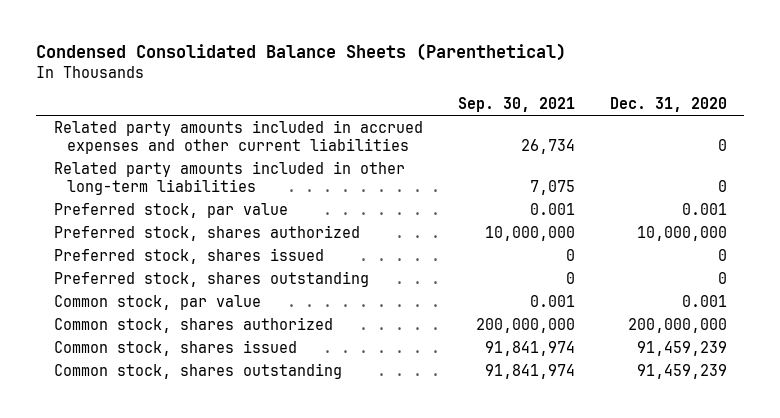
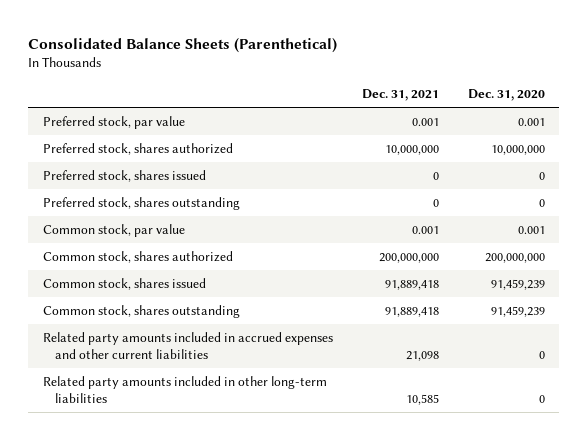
[36,43,567,62] Condensed Consolidated Balance Sheets (Parenthetical) -> [28,38,338,54] Consolidated Balance Sheets (Parenthetical)
[457,97,575,113] Sep. 30, 2021 -> none
none -> [361,89,439,102] Dec. 31, 2021
[53,119,423,154] Related party amounts included in accrued expenses and other current liabilities -> [42,331,333,359] Related party amounts included in accrued expenses and other current liabilities
[53,160,405,195] Related party amounts included in other long-term liabilities -> [42,375,327,403] Related party amounts included in other long-term liabilities

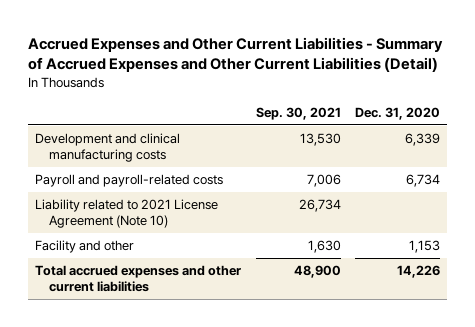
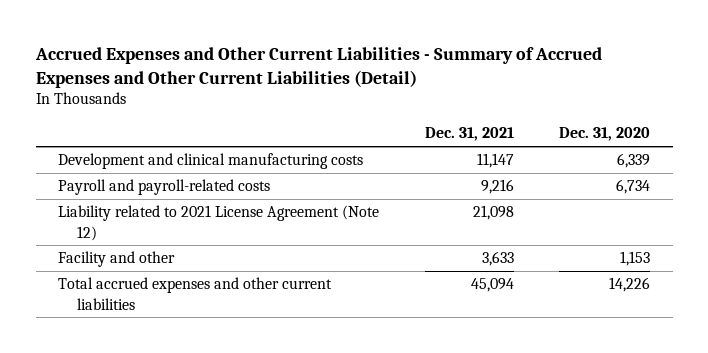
[255,106,341,120] Sep. 30, 2021 -> none
none -> [424,127,514,142] Dec. 31, 2021
[35,199,219,229] Liability related to 2021 License Agreement (Note 10) -> [58,205,380,241] Liability related to 2021 License Agreement (Note 12)

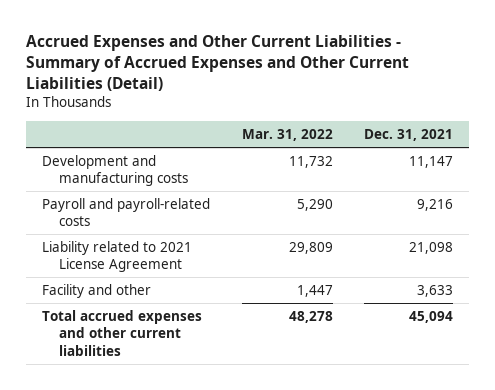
[559,127,651,142] Dec. 31, 2020 -> none
none -> [241,128,333,141] Mar. 31, 2022
[58,153,364,170] Development and clinical manufacturing costs -> [41,154,188,187] Development and manufacturing costs
[58,205,380,241] Liability related to 2021 License Agreement (Note 12) -> [41,240,192,273] Liability related to 2021 License Agreement

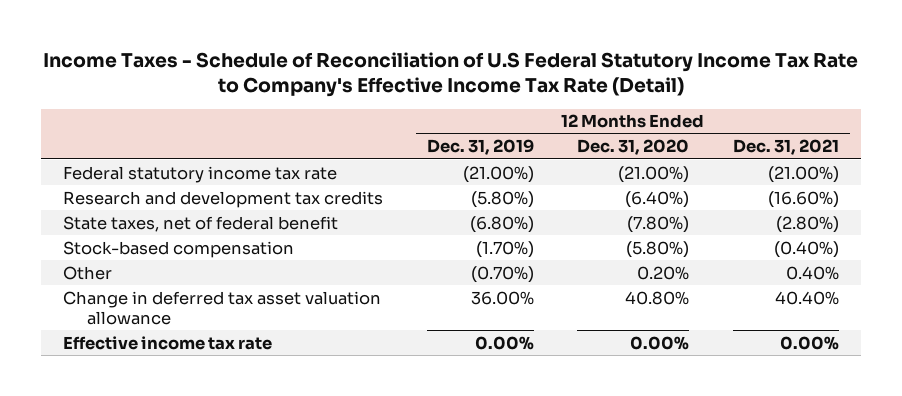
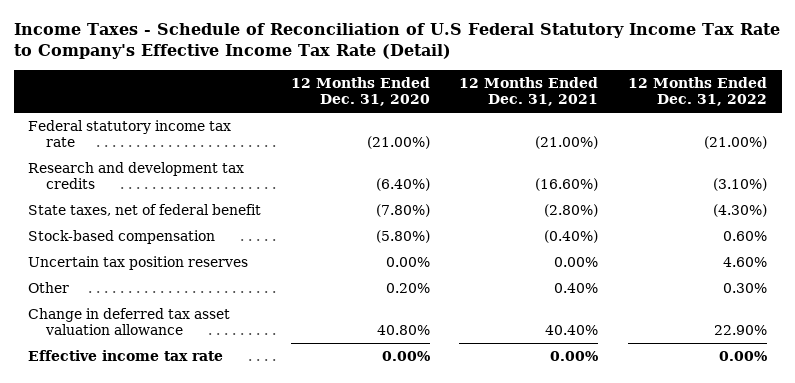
[426,139,534,156] Dec. 31, 2019 -> none
none -> [627,77,767,107] 12 Months Ended Dec. 31, 2022
none -> [28,255,249,270] Uncertain tax position reserves

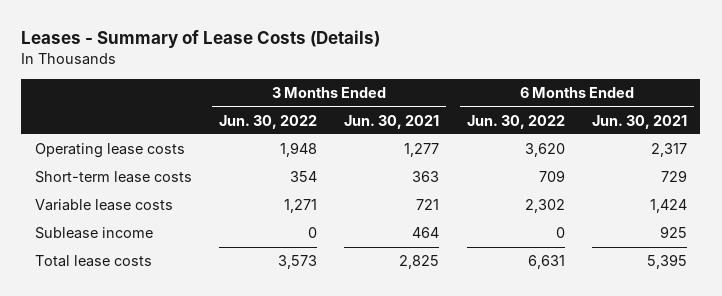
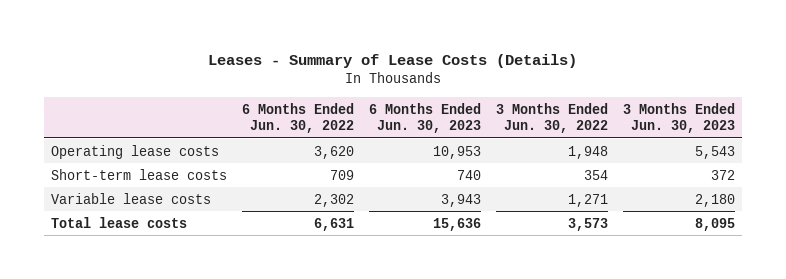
[344,114,440,129] Jun. 30, 2021 -> none
[591,114,687,129] Jun. 30, 2021 -> none
none -> [368,102,481,133] 6 Months Ended Jun. 30, 2023
none -> [622,102,735,133] 3 Months Ended Jun. 30, 2023
[34,227,153,240] Sublease income -> none

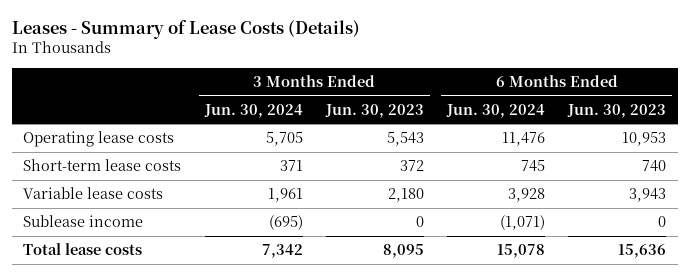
[241,102,354,133] 6 Months Ended Jun. 30, 2022 -> none
[495,102,608,133] 3 Months Ended Jun. 30, 2022 -> none
none -> [203,103,303,118] Jun. 30, 2024
none -> [446,103,546,118] Jun. 30, 2024
none -> [23,215,144,228] Sublease income

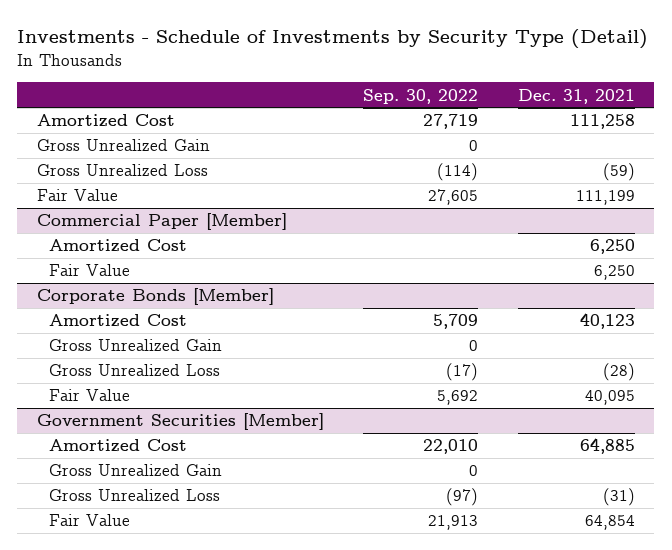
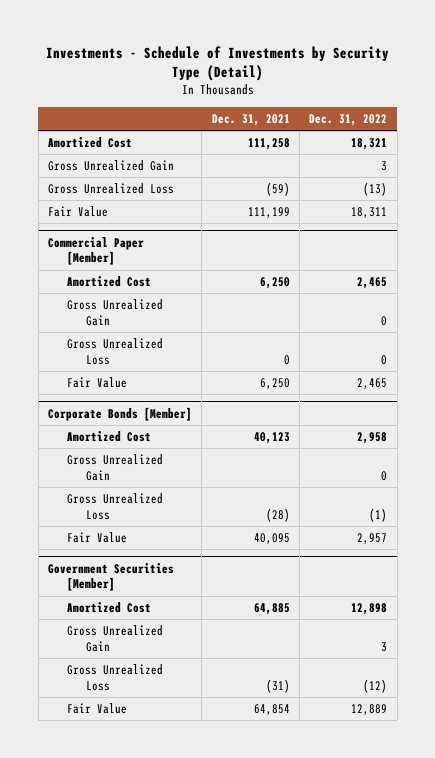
[363,88,479,104] Sep. 30, 2022 -> none
none -> [309,113,388,126] Dec. 31, 2022
none -> [67,299,164,326] Gross Unrealized Gain
none -> [67,338,164,365] Gross Unrealized Loss

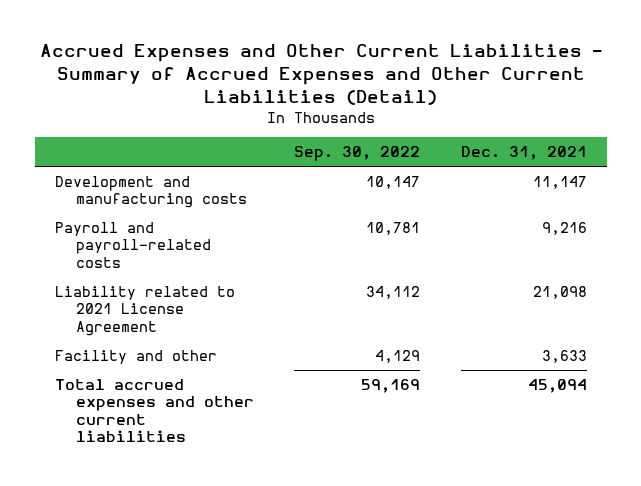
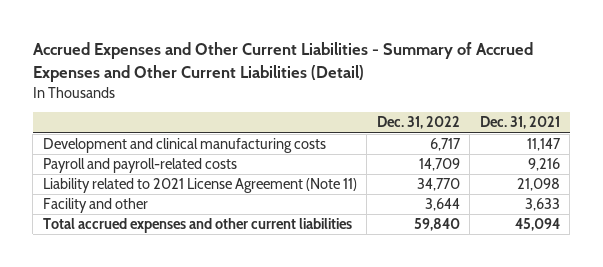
[294,146,421,162] Sep. 30, 2022 -> none
none -> [376,116,460,130] Dec. 31, 2022
[54,175,247,209] Development and manufacturing costs -> [42,138,326,154] Development and clinical manufacturing costs
[54,285,235,336] Liability related to 2021 License Agreement -> [42,178,357,194] Liability related to 2021 License Agreement (Note 11)

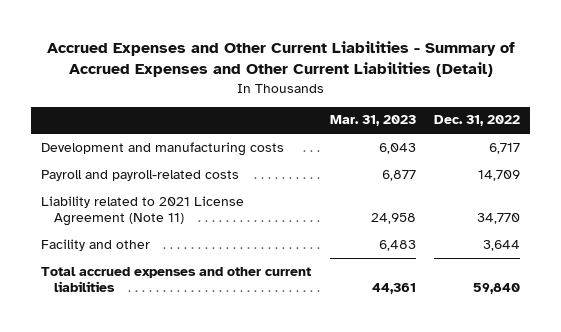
[479,116,560,130] Dec. 31, 2021 -> none
none -> [329,115,416,127] Mar. 31, 2023
[42,138,326,154] Development and clinical manufacturing costs -> [40,141,284,156] Development and manufacturing costs

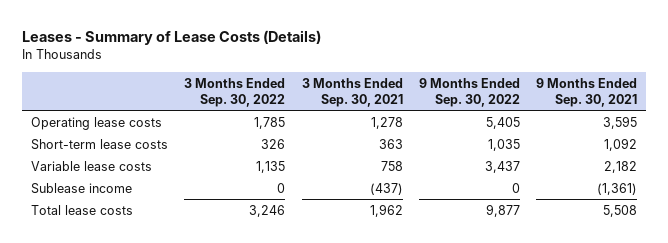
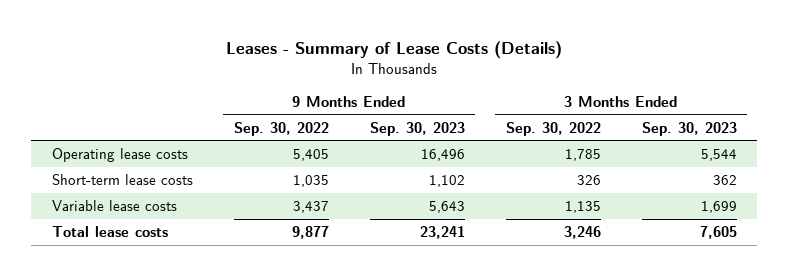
[301,77,403,107] 3 Months Ended Sep. 30, 2021 -> none
[536,77,638,107] 9 Months Ended Sep. 30, 2021 -> none
none -> [369,121,465,136] Sep. 30, 2023
none -> [641,121,737,136] Sep. 30, 2023
[30,182,132,194] Sublease income -> none

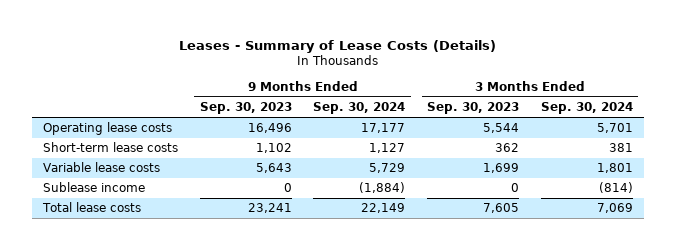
[233,121,329,136] Sep. 30, 2022 -> none
[505,121,601,136] Sep. 30, 2022 -> none
none -> [313,102,406,115] Sep. 30, 2024
none -> [541,102,634,115] Sep. 30, 2024
none -> [42,182,145,193] Sublease income

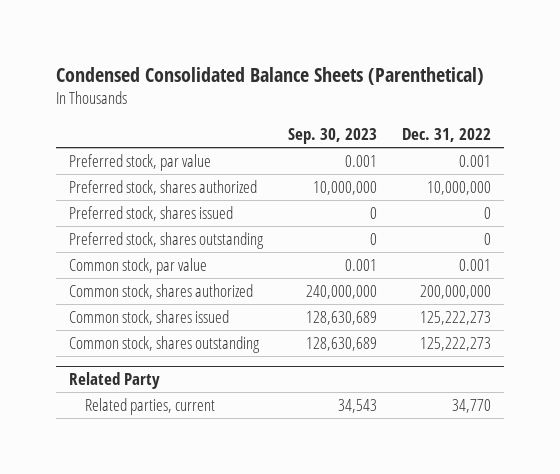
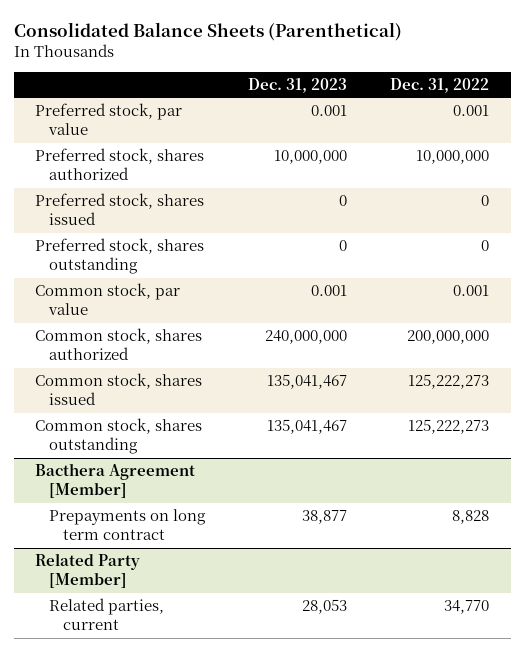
[55,66,484,85] Condensed Consolidated Balance Sheets (Parenthetical) -> [13,21,402,41] Consolidated Balance Sheets (Parenthetical)
[288,128,378,145] Sep. 30, 2023 -> none
none -> [247,78,347,94] Dec. 31, 2023
none -> [35,463,196,499] Bacthera Agreement [Member]
none -> [48,509,206,541] Prepayments on long term contract
[68,372,160,390] Related Party -> [35,553,141,589] Related Party [Member]

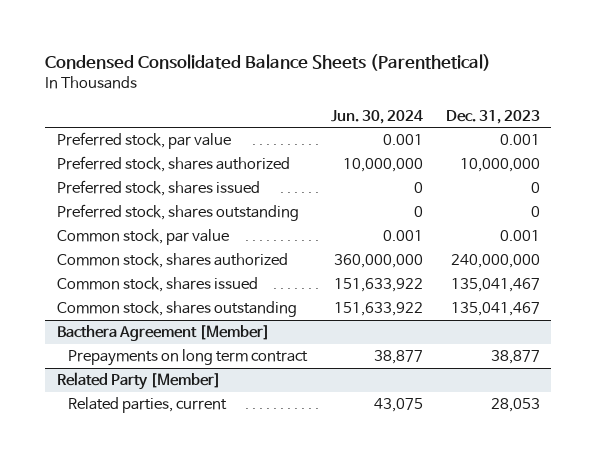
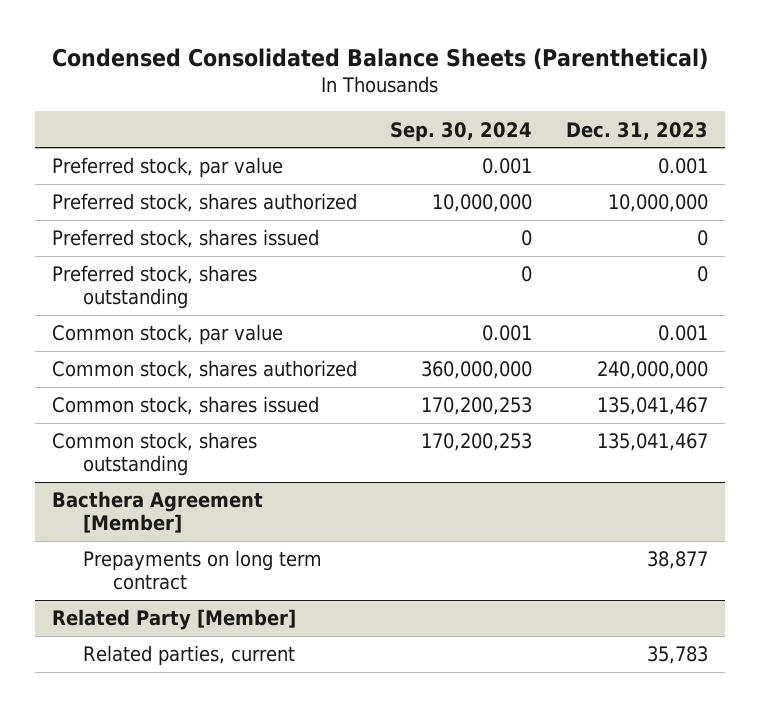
[330,109,423,124] Jun. 30, 2024 -> none
none -> [390,121,533,142] Sep. 30, 2024
[490,398,540,413] 28,053 -> [646,646,708,665] 35,783

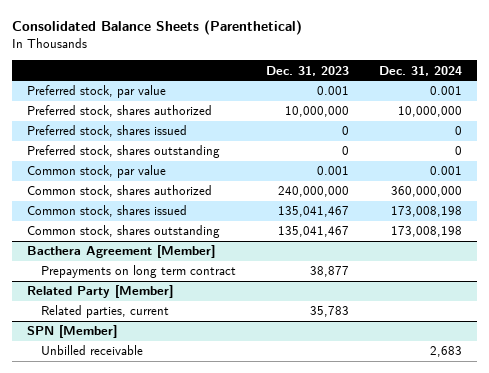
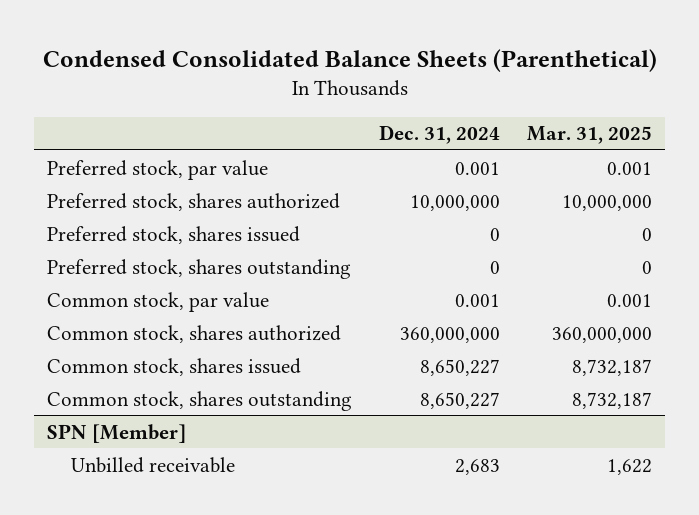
[12,20,303,36] Consolidated Balance Sheets (Parenthetical) -> [42,48,657,72] Condensed Consolidated Balance Sheets (Parenthetical)
[265,65,349,76] Dec. 31, 2023 -> none
none -> [527,126,653,145] Mar. 31, 2025
[27,245,216,259] Bacthera Agreement [Member] -> none
[40,265,236,279] Prepayments on long term contract -> none
[27,285,174,299] Related Party [Member] -> none
[40,305,169,319] Related parties, current -> none
[391,206,463,218] 173,008,198 -> [420,358,501,376] 8,650,227
[391,226,463,238] 173,008,198 -> [420,391,501,409] 8,650,227

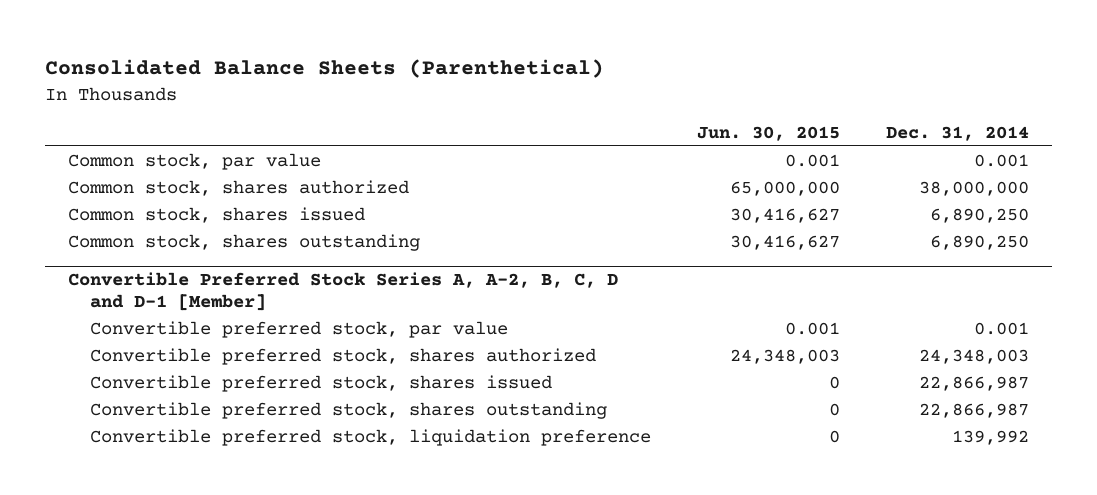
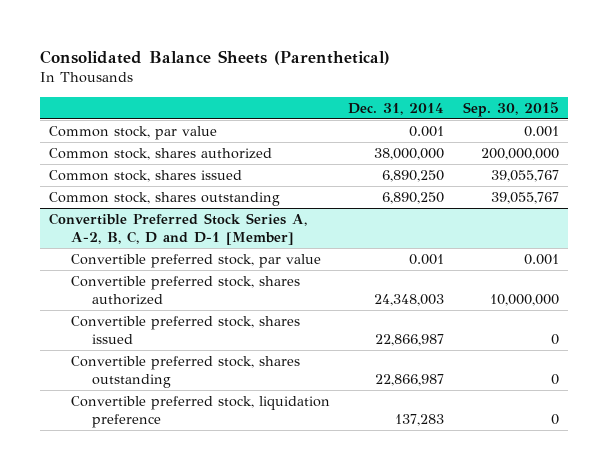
[696,125,840,141] Jun. 30, 2015 -> none
none -> [463,101,560,117] Sep. 30, 2015
[952,430,1030,446] 139,992 -> [395,414,445,427] 137,283

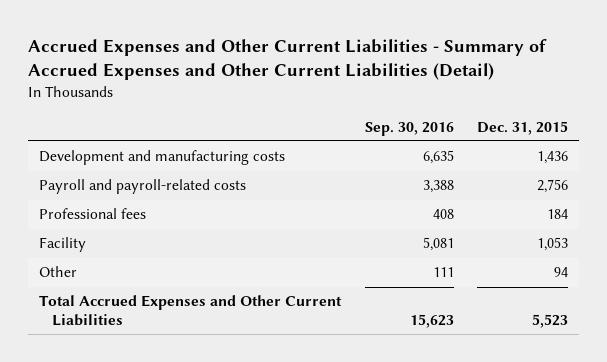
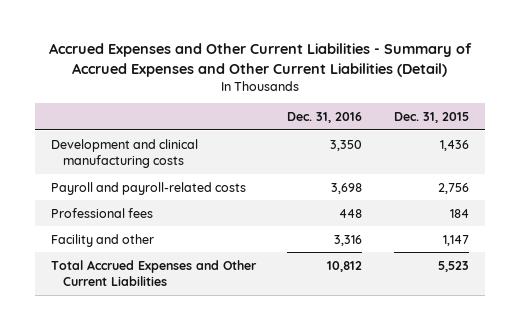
[364,121,454,136] Sep. 30, 2016 -> none
none -> [287,112,363,124] Dec. 31, 2016
[39,150,286,166] Development and manufacturing costs -> [50,138,198,168] Development and clinical manufacturing costs
[39,237,87,253] Facility -> none
[39,266,78,278] Other -> [50,233,154,247] Facility and other
[553,267,568,278] 94 -> [443,234,470,246] 1,147

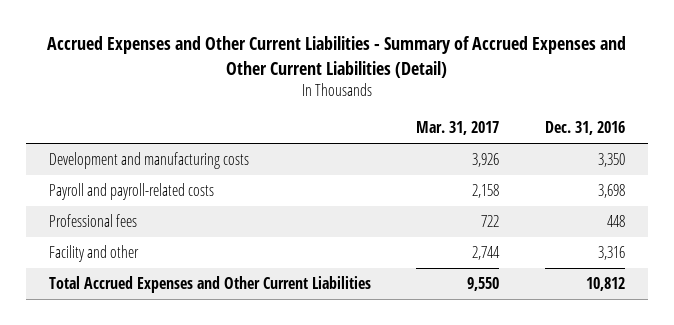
[394,112,470,124] Dec. 31, 2015 -> none
none -> [416,121,500,136] Mar. 31, 2017
[50,138,198,168] Development and clinical manufacturing costs -> [48,152,249,170] Development and manufacturing costs

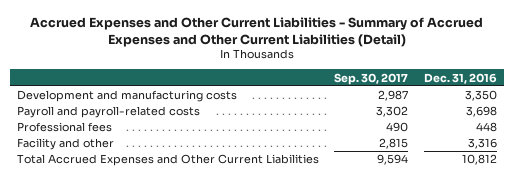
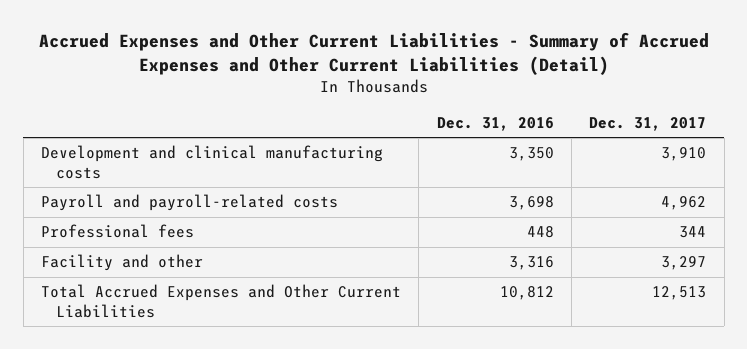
[334,72,409,85] Sep. 30, 2017 -> none
none -> [589,116,707,131] Dec. 31, 2017
[17,90,238,103] Development and manufacturing costs -> [41,145,384,179] Development and clinical manufacturing costs

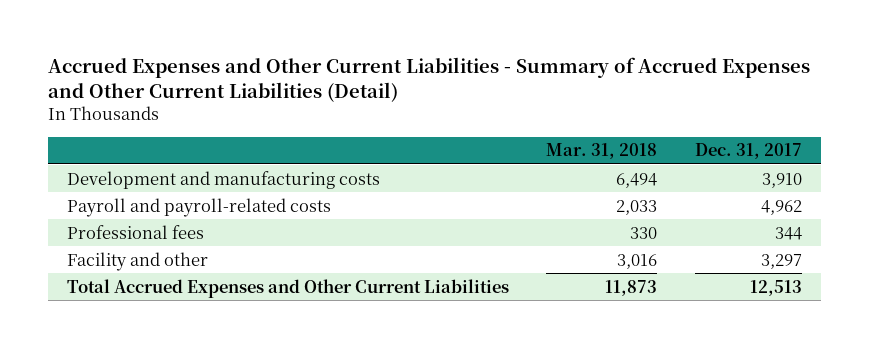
[436,116,554,131] Dec. 31, 2016 -> none
none -> [546,143,658,160] Mar. 31, 2018
[41,145,384,179] Development and clinical manufacturing costs -> [66,170,380,189] Development and manufacturing costs

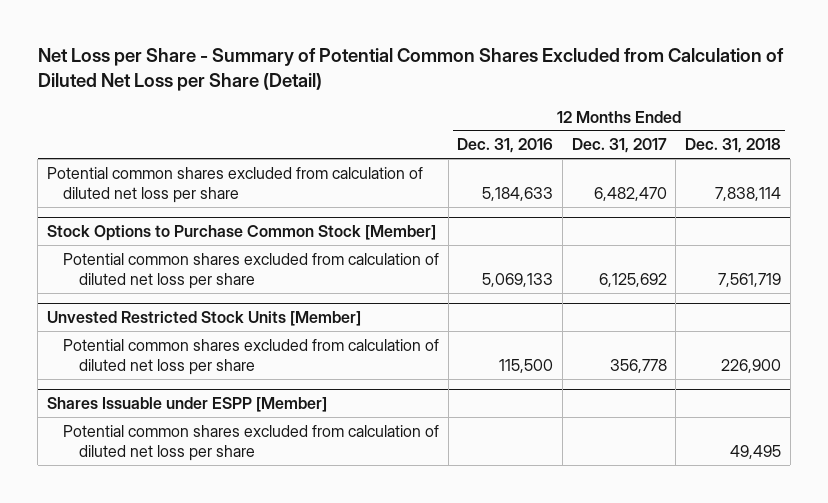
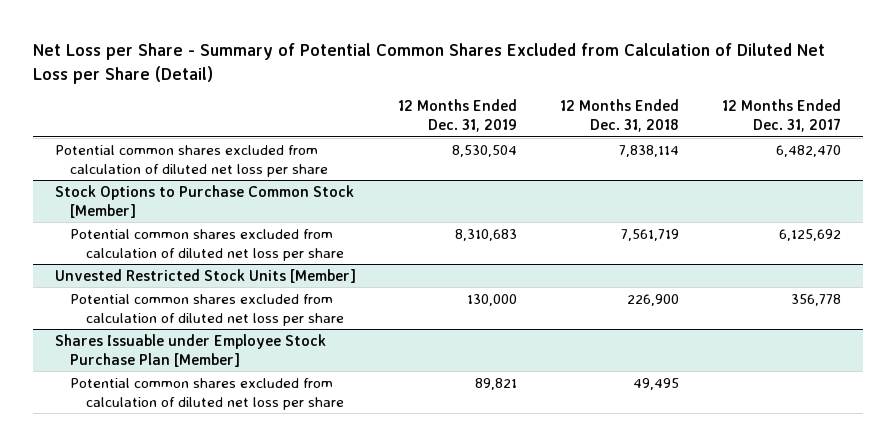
[457,138,554,154] Dec. 31, 2016 -> none
none -> [398,99,518,133] 12 Months Ended Dec. 31, 2019
[46,396,327,412] Shares Issuable under ESPP [Member] -> [54,333,326,367] Shares Issuable under Employee Stock Purchase Plan [Member]

